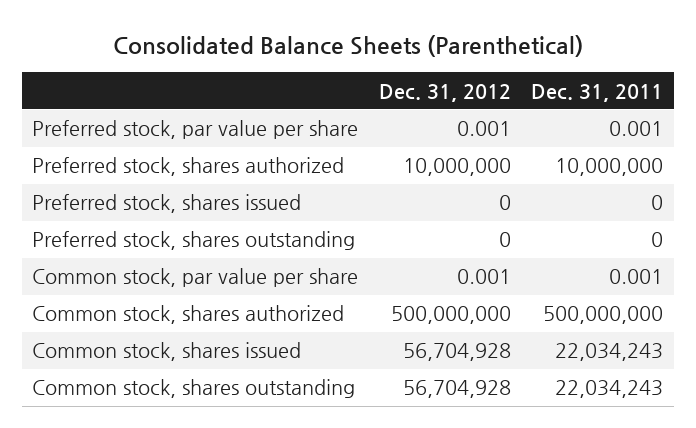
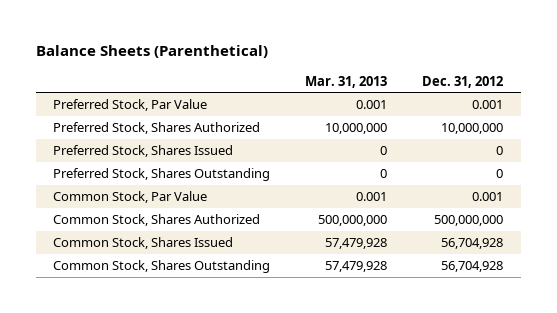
[112,34,583,57] Consolidated Balance Sheets (Parenthetical) -> [35,45,268,59] Balance Sheets (Parenthetical)
[531,83,664,102] Dec. 31, 2011 -> none
none -> [305,75,388,88] Mar. 31, 2013
[32,120,359,140] Preferred stock, par value per share -> [53,99,208,112] Preferred Stock, Par Value
[32,157,345,177] Preferred stock, shares authorized -> [53,122,261,135] Preferred Stock, Shares Authorized
[32,194,302,214] Preferred stock, shares issued -> [53,145,234,158] Preferred Stock, Shares Issued
[32,231,356,251] Preferred stock, shares outstanding -> [53,168,271,182] Preferred Stock, Shares Outstanding
[32,268,359,288] Common stock, par value per share -> [53,191,208,204] Common Stock, Par Value
[32,305,345,325] Common stock, shares authorized -> [53,214,261,227] Common Stock, Shares Authorized
[32,342,302,362] Common stock, shares issued -> [53,237,234,250] Common Stock, Shares Issued
[32,379,356,399] Common stock, shares outstanding -> [53,260,271,274] Common Stock, Shares Outstanding

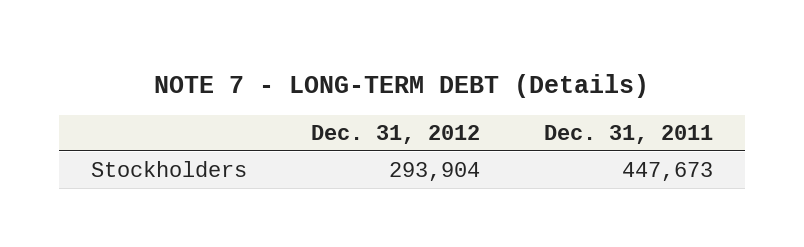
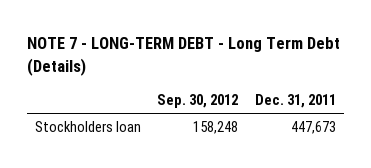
[154,74,650,99] NOTE 7 - LONG-TERM DEBT (Details) -> [26,37,340,76] NOTE 7 - LONG-TERM DEBT - Long Term Debt (Details)
[311,124,481,144] Dec. 31, 2012 -> none
none -> [157,94,239,109] Sep. 30, 2012
[91,161,248,178] Stockholders -> [34,121,141,133] Stockholders loan

